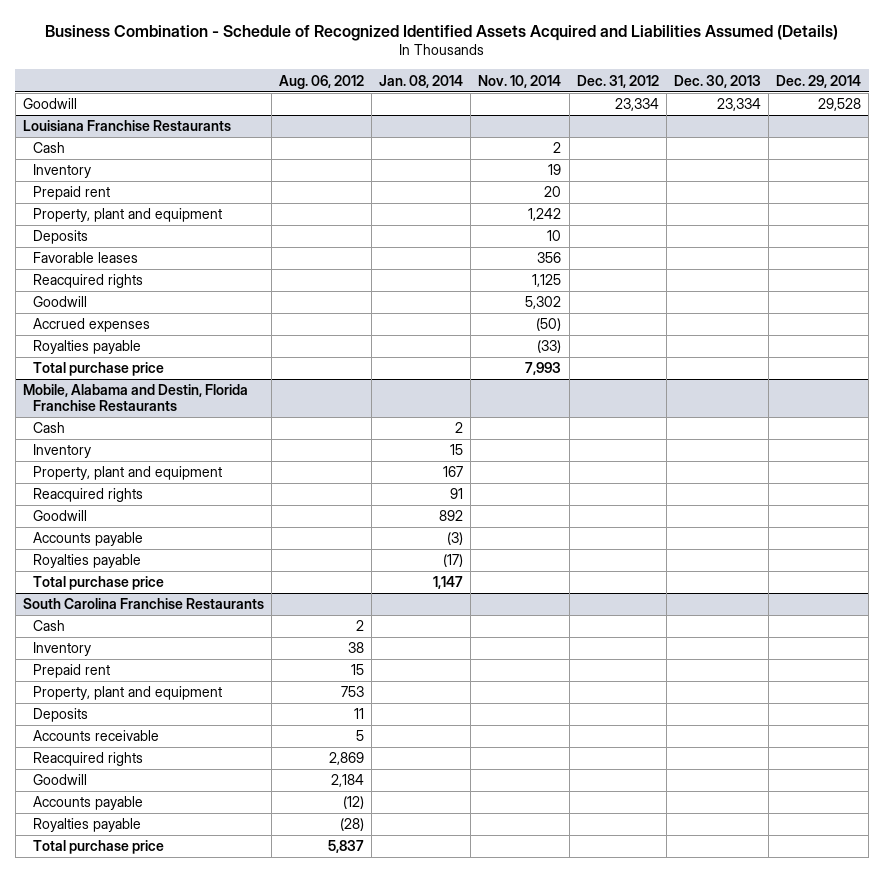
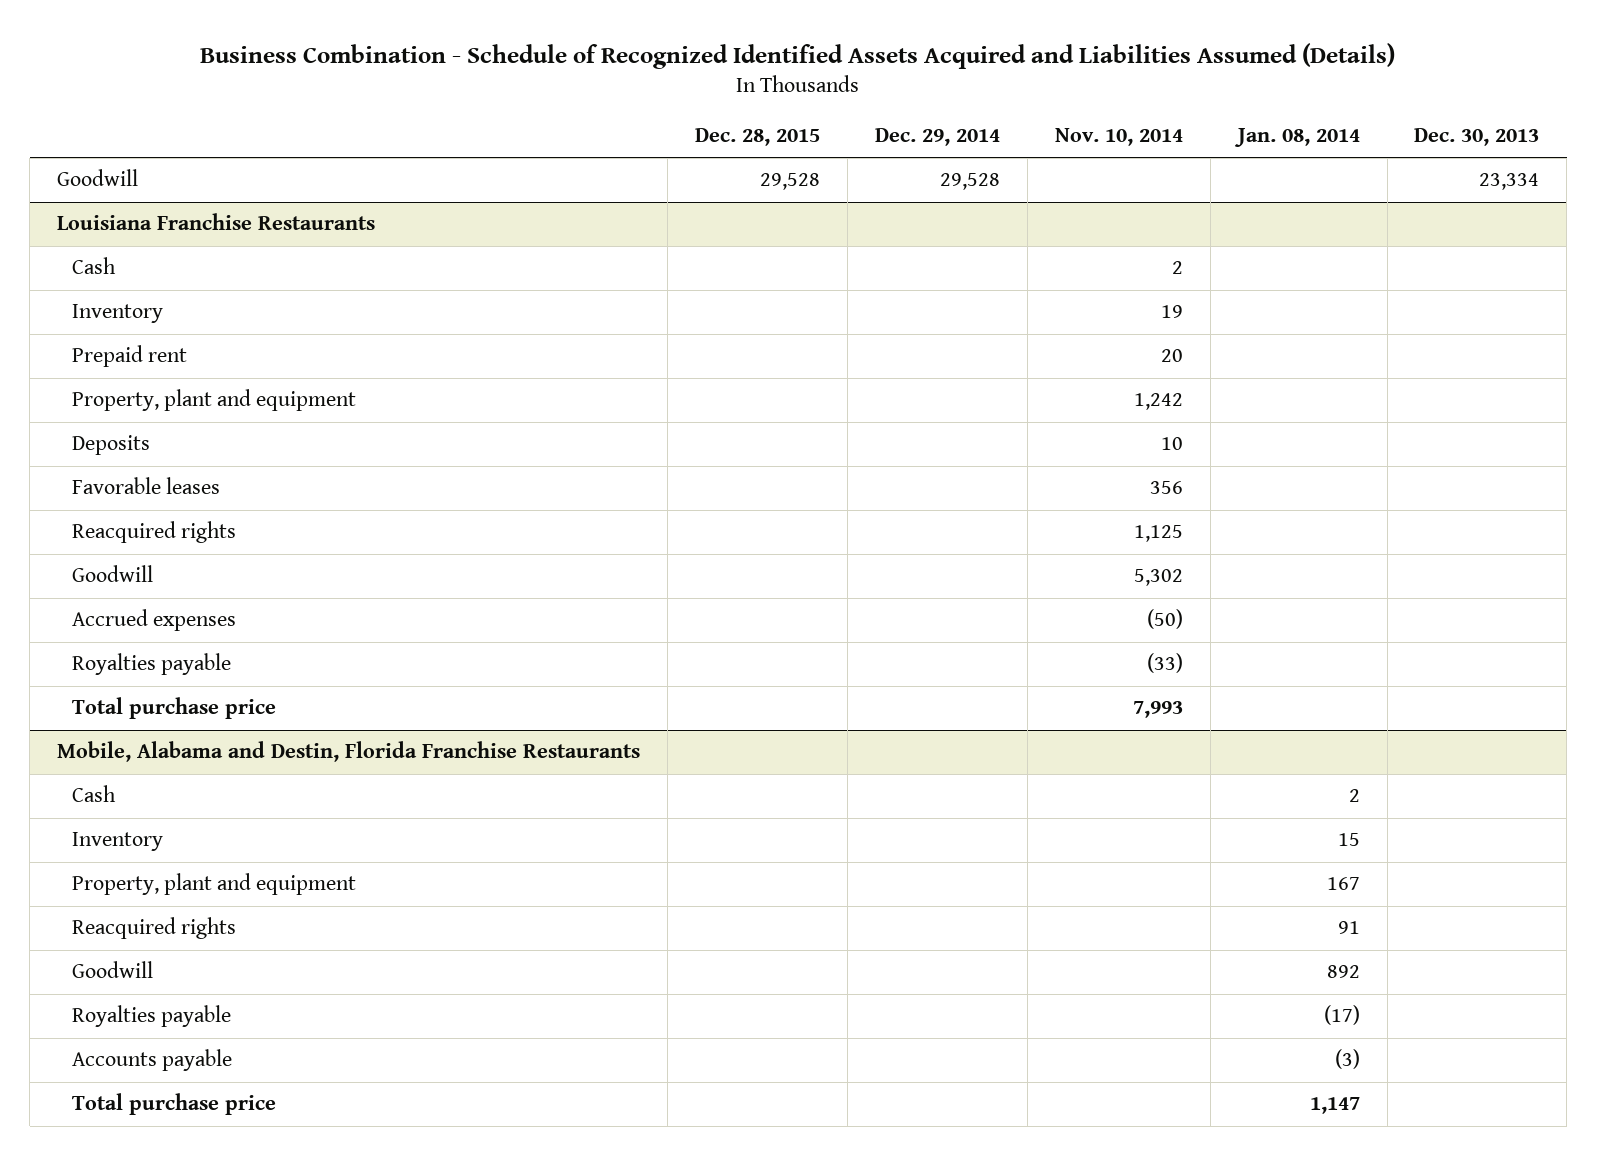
[278,74,364,89] Aug. 06, 2012 -> none
[576,74,659,88] Dec. 31, 2012 -> none
none -> [694,128,820,147] Dec. 28, 2015
[32,532,143,547] Accounts payable -> [72,1049,233,1072] Accounts payable
[22,598,264,610] South Carolina Franchise Restaurants -> none
[32,620,65,632] Cash -> none
[32,642,91,657] Inventory -> none
[32,664,110,679] Prepaid rent -> none
[32,686,222,701] Property, plant and equipment -> none
[32,708,88,723] Deposits -> none
[32,730,159,742] Accounts receivable -> none
[32,752,143,767] Reacquired rights -> none
[32,774,87,786] Goodwill -> none
[32,796,143,811] Accounts payable -> none
[32,818,141,833] Royalties payable -> none
[32,840,164,855] Total purchase price -> none

